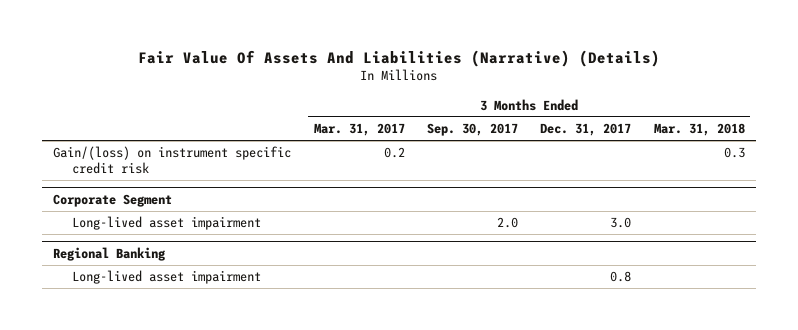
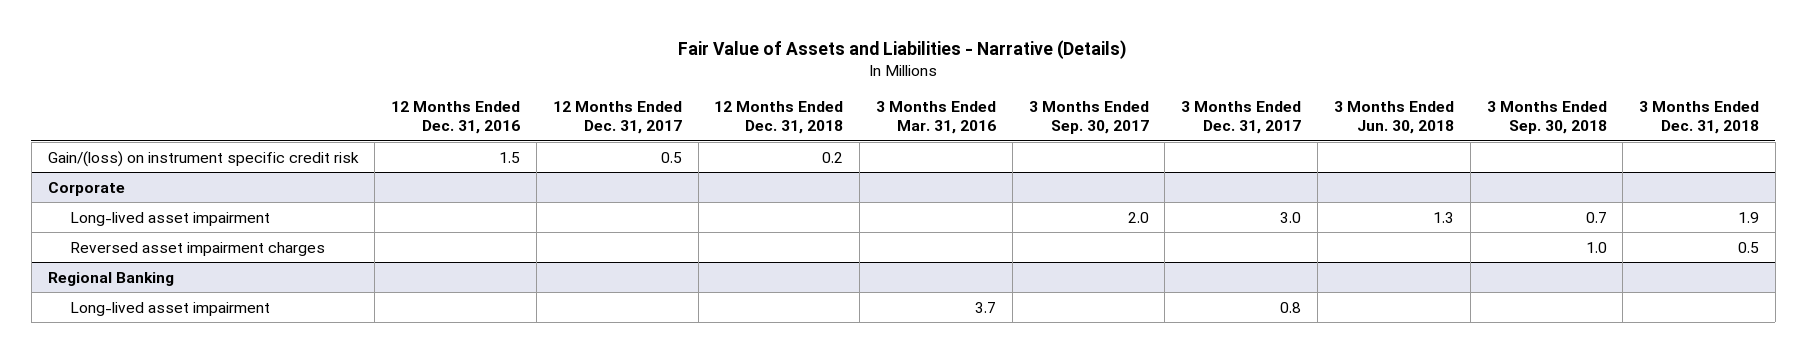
[137,49,660,67] Fair Value Of Assets And Liabilities (Narrative) (Details) -> [678,40,1128,60] Fair Value of Assets and Liabilities - Narrative (Details)
[313,122,405,136] Mar. 31, 2017 -> none
[653,122,745,136] Mar. 31, 2018 -> none
none -> [391,100,521,135] 12 Months Ended Dec. 31, 2016
none -> [552,100,682,135] 12 Months Ended Dec. 31, 2017
none -> [714,100,844,135] 12 Months Ended Dec. 31, 2018
none -> [876,100,997,135] 3 Months Ended Mar. 31, 2016
none -> [1333,100,1454,135] 3 Months Ended Jun. 30, 2018
none -> [1486,100,1607,135] 3 Months Ended Sep. 30, 2018
none -> [1639,100,1760,135] 3 Months Ended Dec. 31, 2018
[53,194,173,208] Corporate Segment -> [47,181,125,196] Corporate
none -> [70,241,326,256] Reversed asset impairment charges

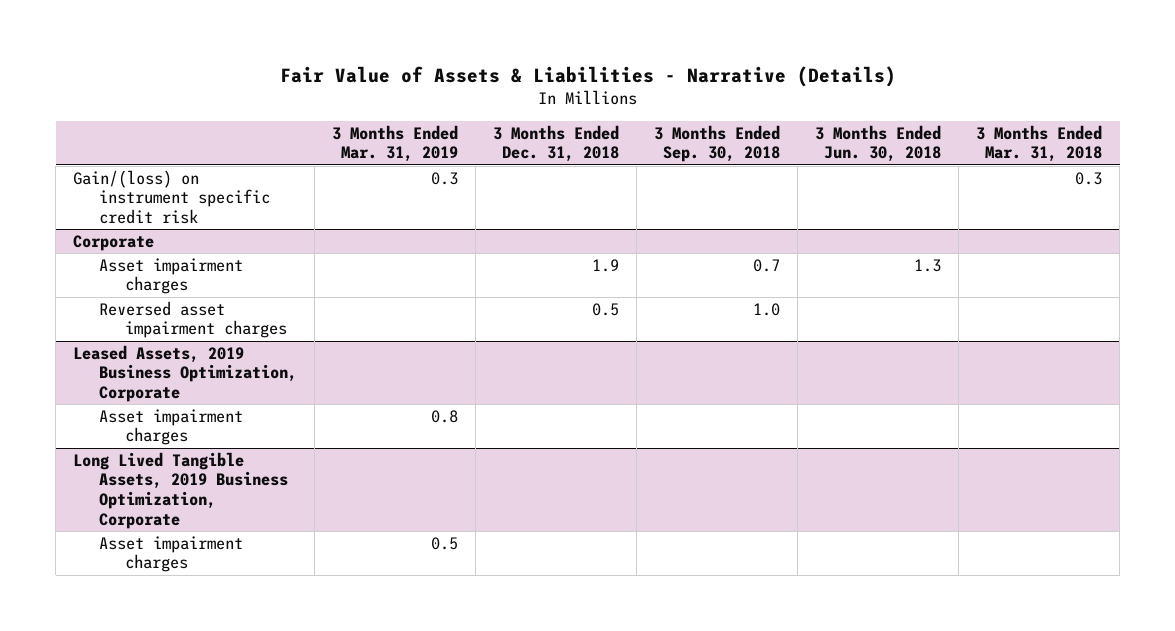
[678,40,1128,60] Fair Value of Assets and Liabilities - Narrative (Details) -> [279,65,896,87] Fair Value of Assets & Liabilities - Narrative (Details)
[391,100,521,135] 12 Months Ended Dec. 31, 2016 -> none
[552,100,682,135] 12 Months Ended Dec. 31, 2017 -> none
[714,100,844,135] 12 Months Ended Dec. 31, 2018 -> none
[876,100,997,135] 3 Months Ended Mar. 31, 2016 -> none
[1028,100,1149,135] 3 Months Ended Sep. 30, 2017 -> none
[1181,100,1302,135] 3 Months Ended Dec. 31, 2017 -> none
none -> [332,124,459,163] 3 Months Ended Mar. 31, 2019
none -> [976,124,1103,163] 3 Months Ended Mar. 31, 2018
[70,211,271,226] Long-lived asset impairment -> [99,257,244,295] Asset impairment charges
[47,271,174,286] Regional Banking -> none
[70,301,271,316] Long-lived asset impairment -> none
none -> [73,344,298,403] Leased Assets, 2019 Business Optimization, Corporate
none -> [99,408,244,446] Asset impairment charges
none -> [73,451,289,529] Long Lived Tangible Assets, 2019 Business Optimization, Corporate
none -> [99,535,244,573] Asset impairment charges

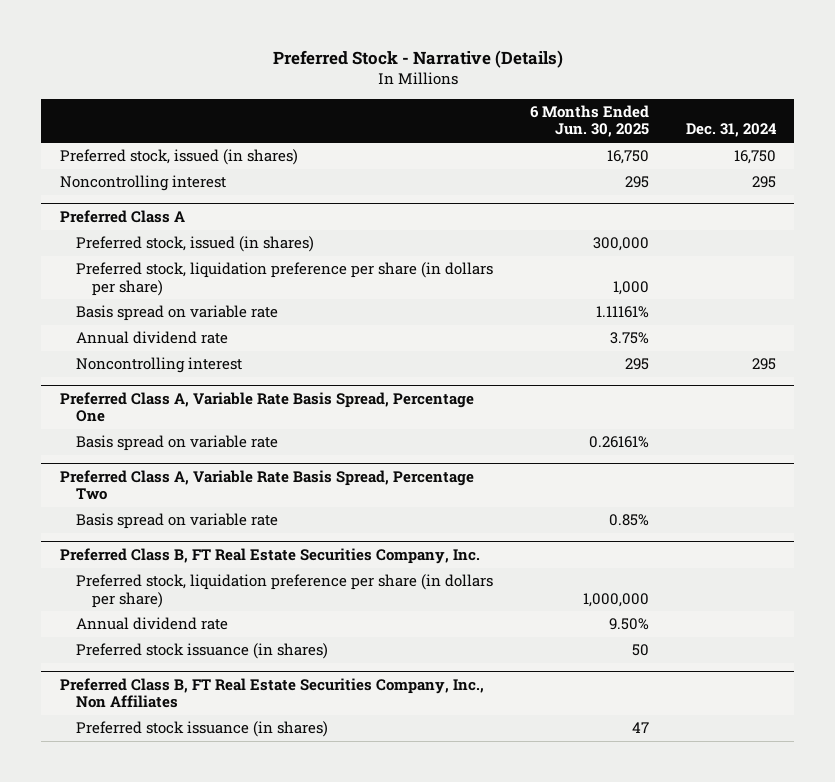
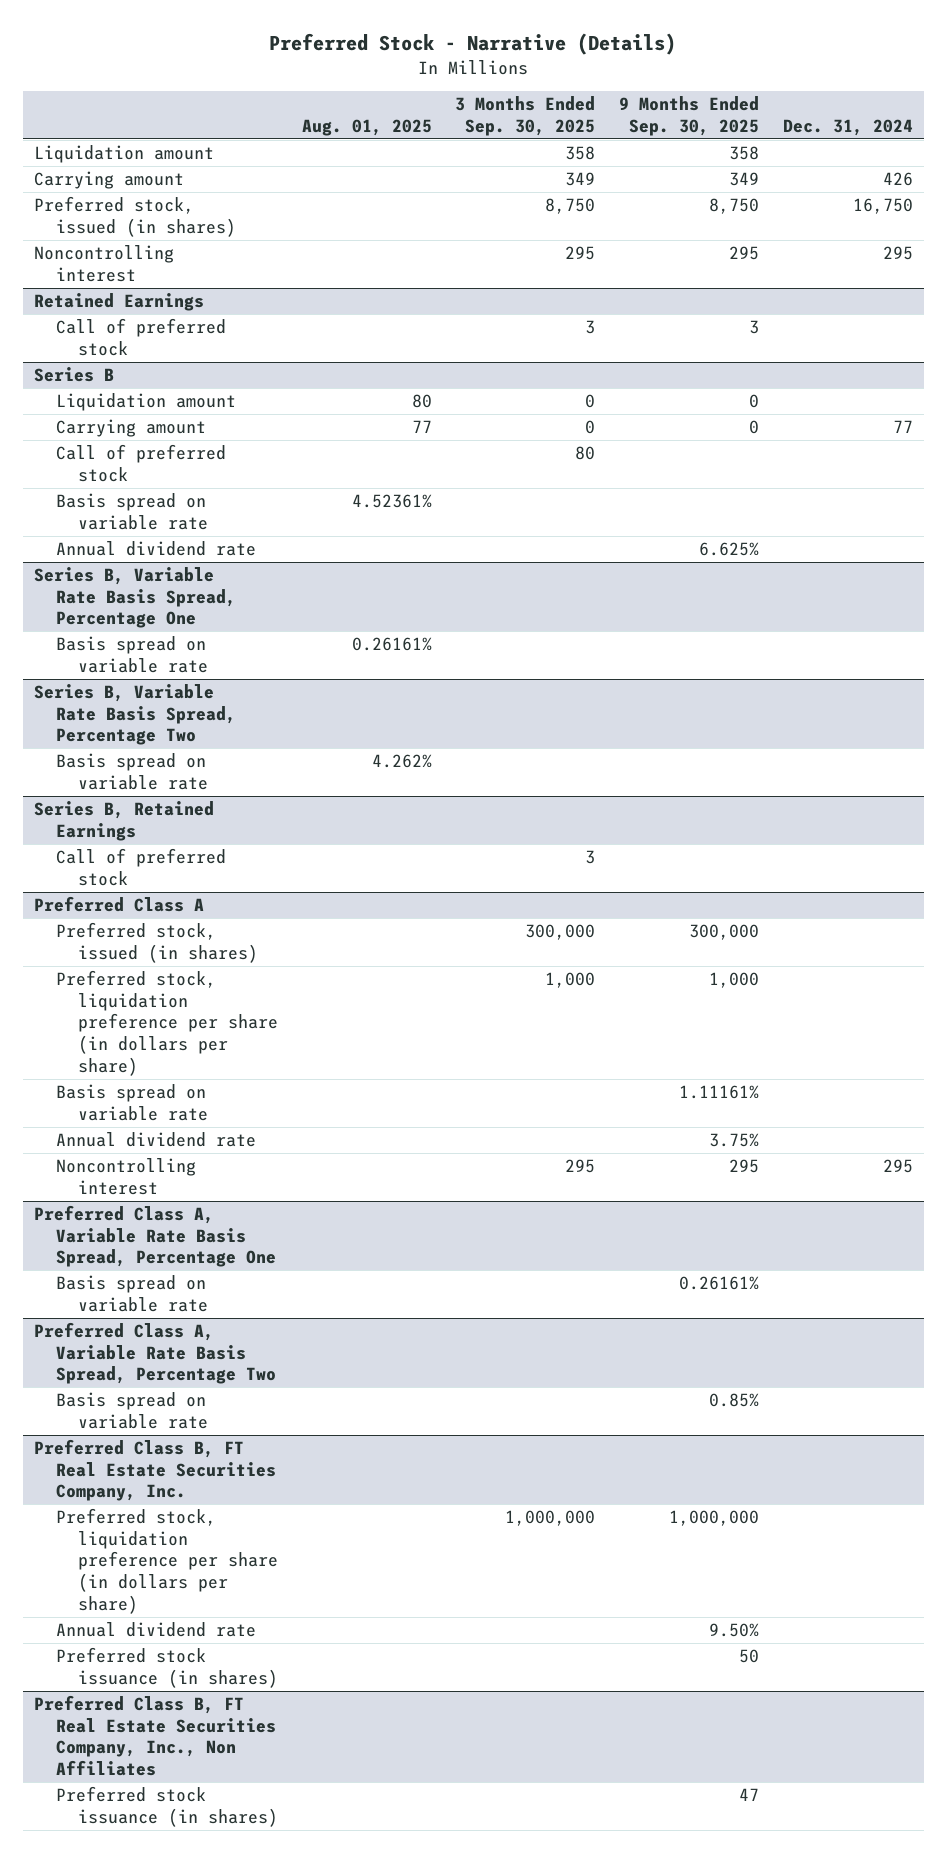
[529,105,649,138] 6 Months Ended Jun. 30, 2025 -> none
none -> [301,118,432,136] Aug. 01, 2025
none -> [455,96,596,136] 3 Months Ended Sep. 30, 2025
none -> [619,96,760,136] 9 Months Ended Sep. 30, 2025
none -> [34,145,215,164] Liquidation amount
none -> [34,171,185,190] Carrying amount
none -> [34,293,205,312] Retained Earnings
none -> [56,318,227,356] Call of preferred stock
none -> [34,367,115,383] Series B
none -> [56,393,237,412] Liquidation amount
none -> [56,419,207,438] Carrying amount
none -> [56,444,227,482] Call of preferred stock
none -> [56,493,209,530] Basis spread on variable rate
none -> [56,541,257,557] Annual dividend rate
none -> [34,567,237,629] Series B, Variable Rate Basis Spread, Percentage One
none -> [56,636,209,673] Basis spread on variable rate
none -> [34,684,237,746] Series B, Variable Rate Basis Spread, Percentage Two
none -> [56,753,209,790] Basis spread on variable rate
none -> [34,801,215,841] Series B, Retained Earnings
none -> [56,848,227,886] Call of preferred stock

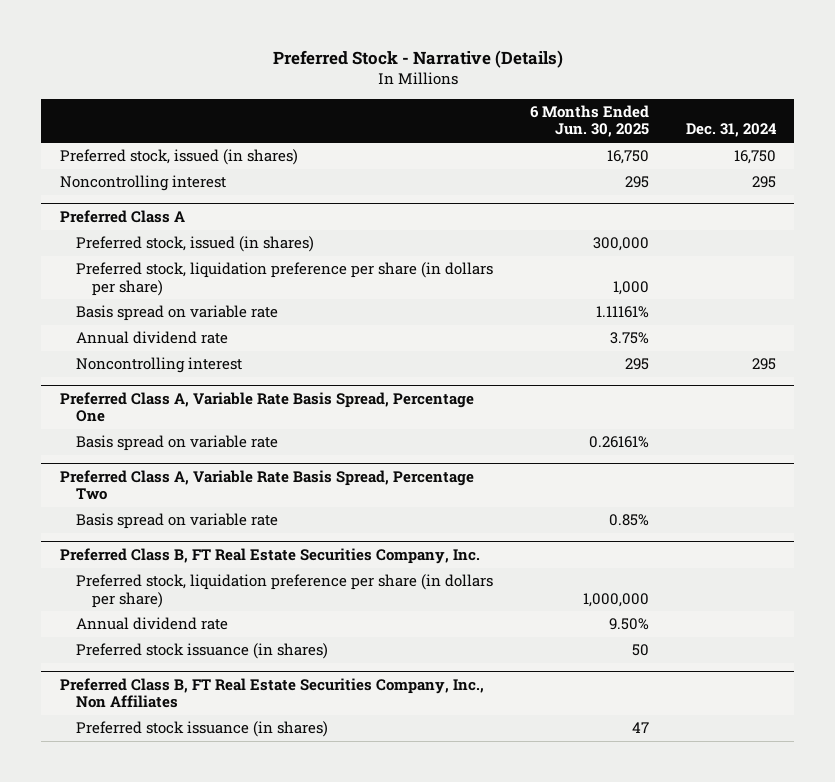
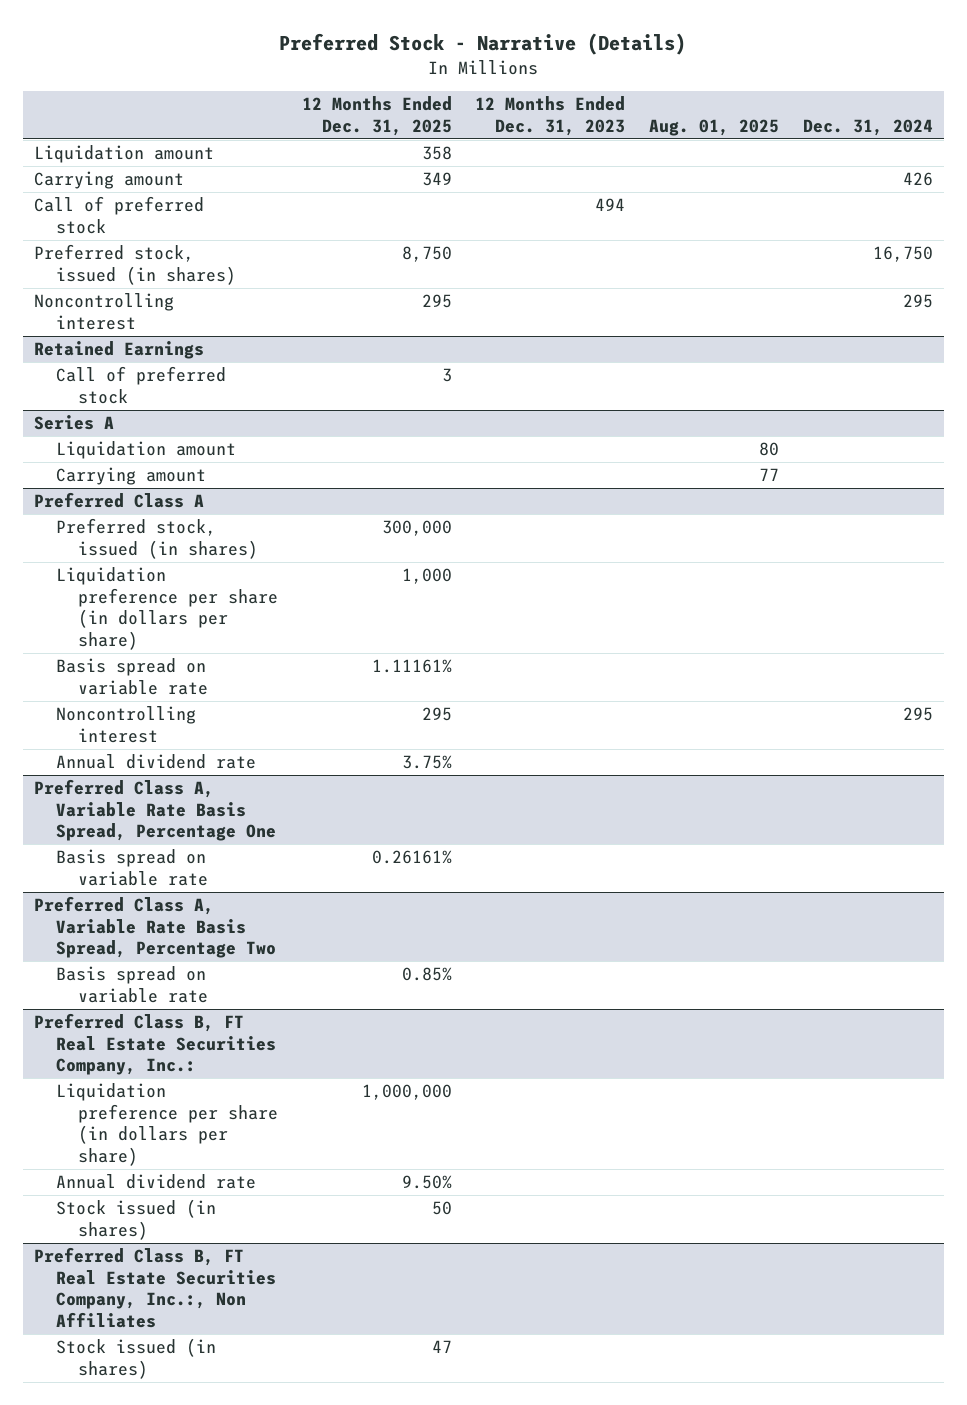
[529,105,649,138] 6 Months Ended Jun. 30, 2025 -> none
none -> [301,96,452,136] 12 Months Ended Dec. 31, 2025
none -> [475,96,626,136] 12 Months Ended Dec. 31, 2023
none -> [649,118,780,136] Aug. 01, 2025
none -> [34,145,215,164] Liquidation amount
none -> [34,171,185,190] Carrying amount
none -> [34,196,205,234] Call of preferred stock
none -> [34,341,205,360] Retained Earnings
none -> [56,366,227,404] Call of preferred stock
none -> [34,415,115,431] Series A
none -> [56,441,237,460] Liquidation amount
none -> [56,467,207,486] Carrying amount
[75,262,493,296] Preferred stock, liquidation preference per share (in dollars per share) -> [56,567,279,651] Liquidation preference per share (in dollars per share)
[75,331,228,345] Annual dividend rate -> [56,754,257,770] Annual dividend rate
[59,547,480,564] Preferred Class B, FT Real Estate Securities Company, Inc. -> [34,1013,277,1076] Preferred Class B, FT Real Estate Securities Company, Inc.:
[75,574,493,608] Preferred stock, liquidation preference per share (in dollars per share) -> [56,1083,279,1167] Liquidation preference per share (in dollars per share)
[75,643,328,660] Preferred stock issuance (in shares) -> [56,1199,217,1240] Stock issued (in shares)
[59,677,484,709] Preferred Class B, FT Real Estate Securities Company, Inc., Non Affiliates -> [34,1247,277,1329] Preferred Class B, FT Real Estate Securities Company, Inc.:, Non Affiliates
[75,721,328,738] Preferred stock issuance (in shares) -> [56,1338,217,1379] Stock issued (in shares)

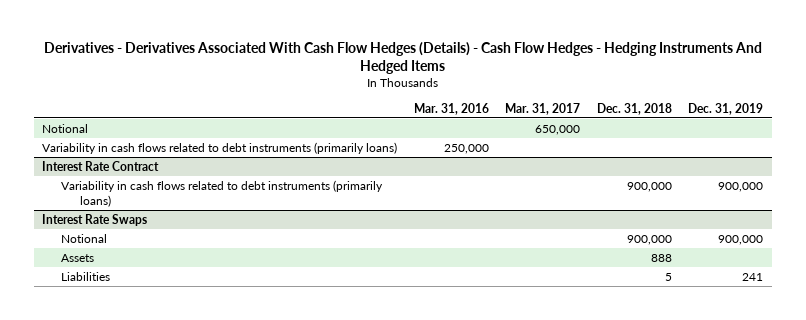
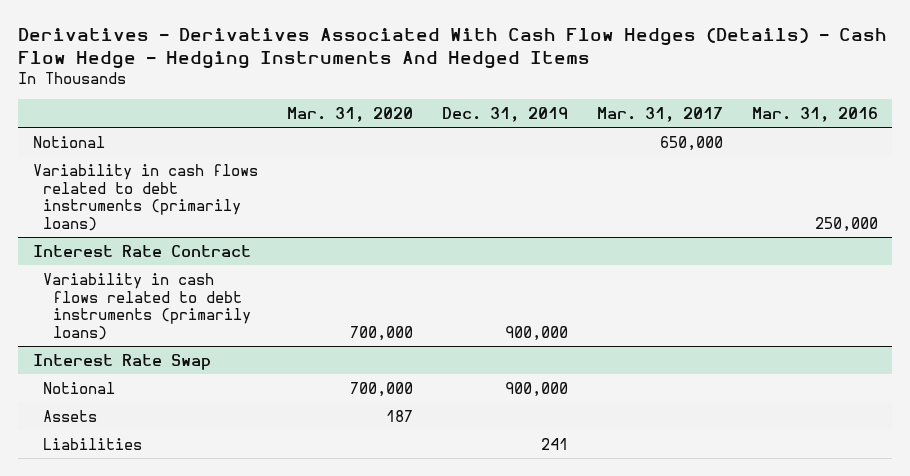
[43,41,762,75] Derivatives - Derivatives Associated With Cash Flow Hedges (Details) - Cash Flow Hedges - Hedging Instruments And Hedged Items -> [18,28,888,70] Derivatives - Derivatives Associated With Cash Flow Hedges (Details) - Cash Flow Hedge - Hedging Instruments And Hedged Items
[596,102,672,115] Dec. 31, 2018 -> none
none -> [286,106,413,122] Mar. 31, 2020
[42,213,148,226] Interest Rate Swaps -> [32,353,211,370] Interest Rate Swap

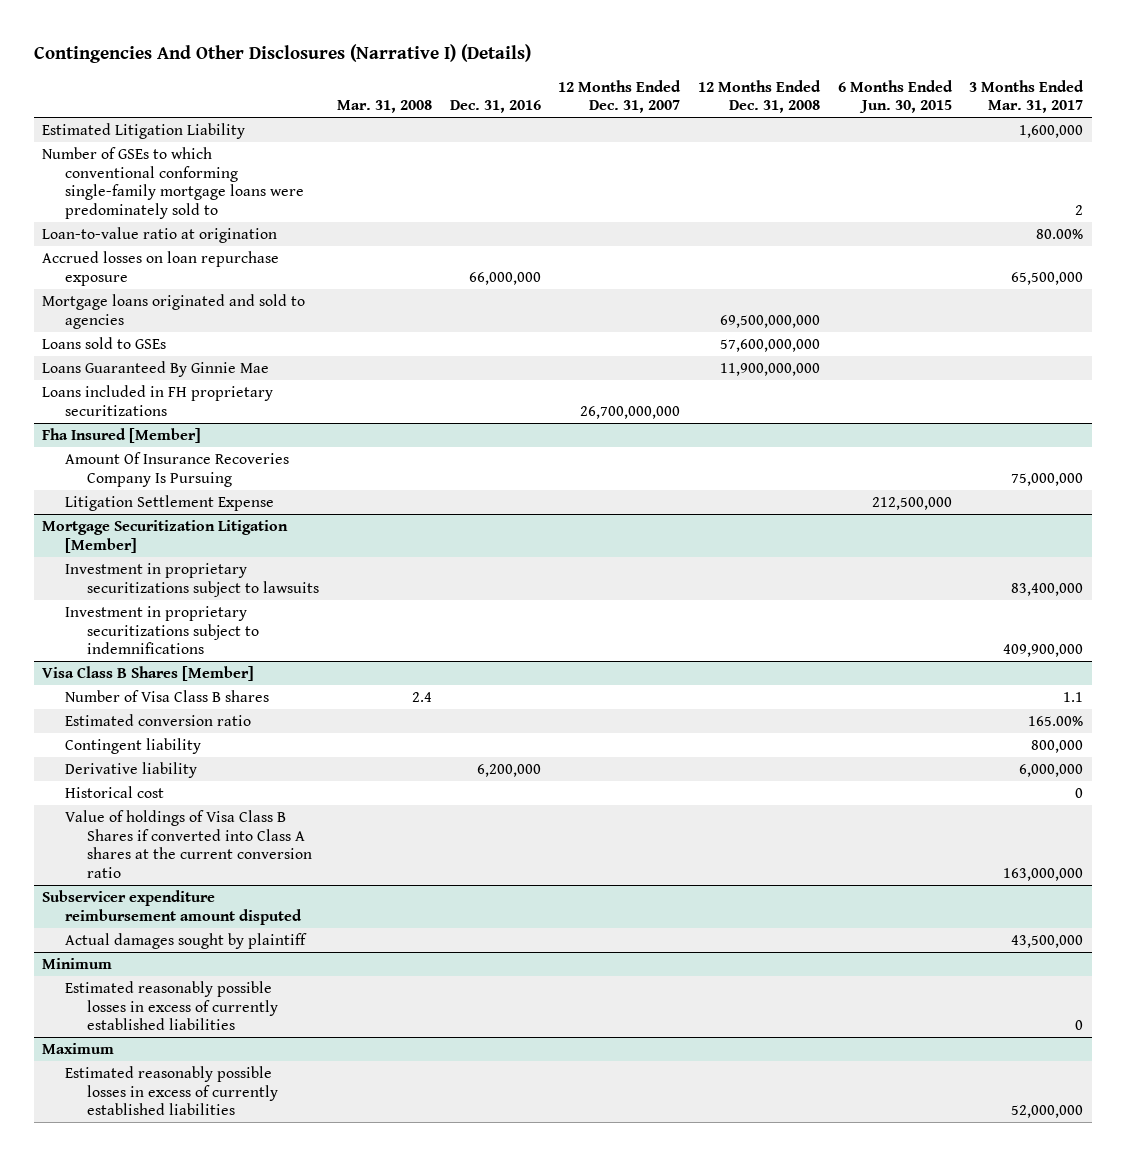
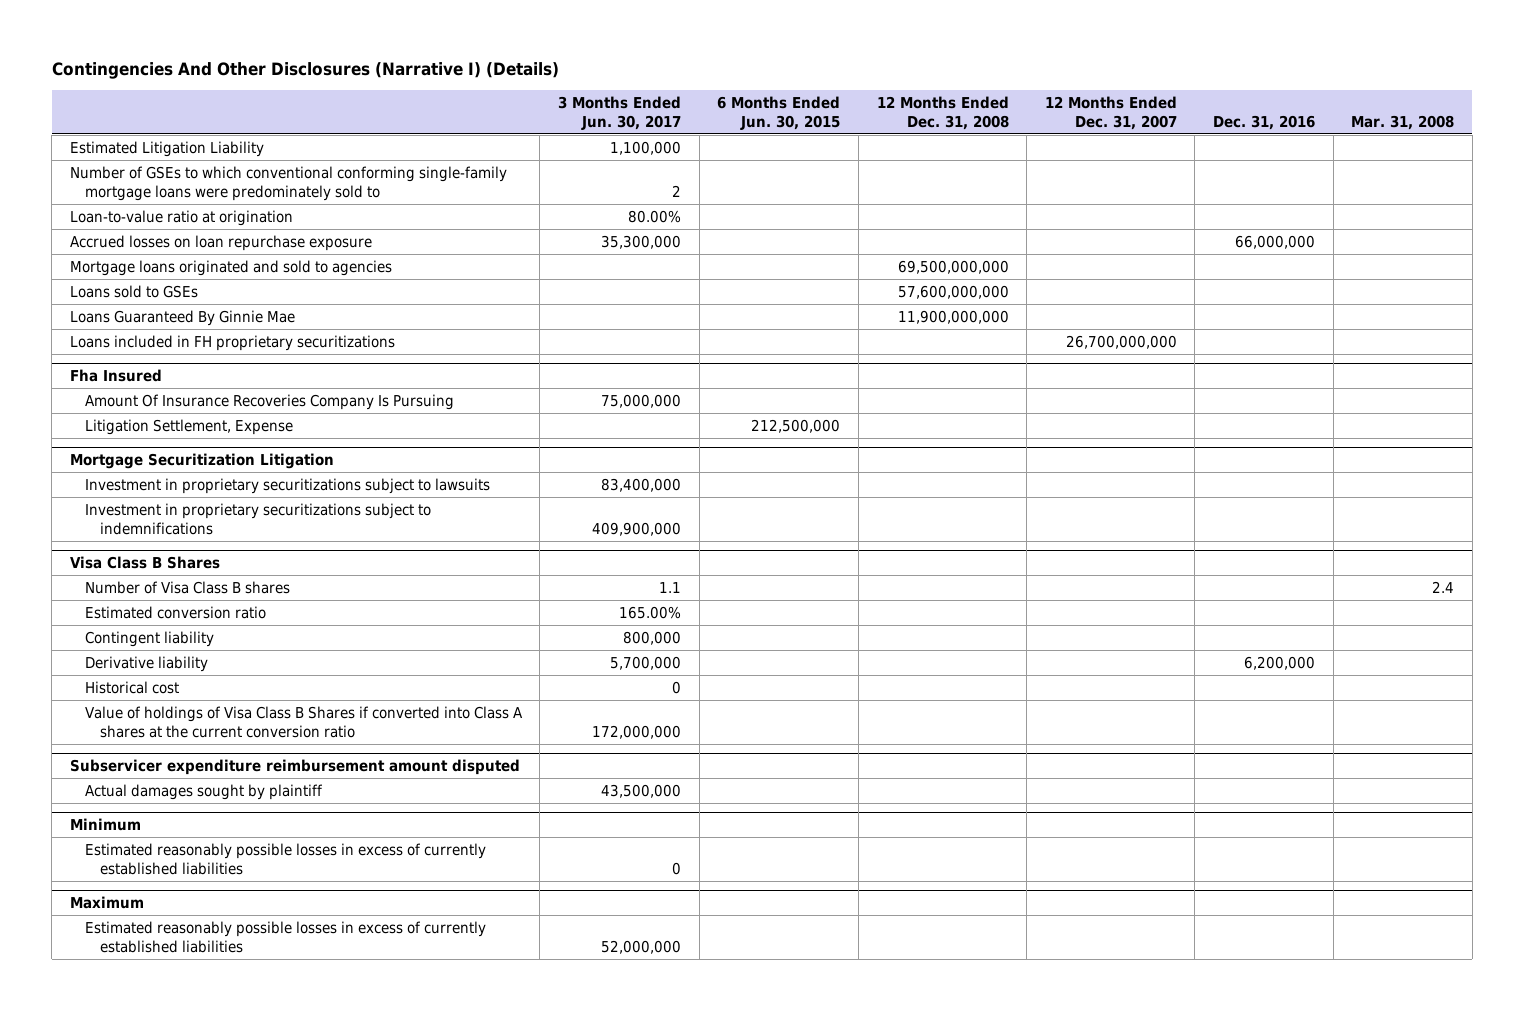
[969,79,1085,114] 3 Months Ended Mar. 31, 2017 -> none
none -> [558,95,682,131] 3 Months Ended Jun. 30, 2017
[42,428,202,444] Fha Insured [Member] -> [70,369,163,383] Fha Insured
[64,495,274,512] Litigation Settlement Expense -> [84,418,293,435] Litigation Settlement, Expense
[42,520,289,553] Mortgage Securitization Litigation [Member] -> [70,453,335,470] Mortgage Securitization Litigation
[42,666,255,682] Visa Class B Shares [Member] -> [70,556,221,570] Visa Class B Shares

